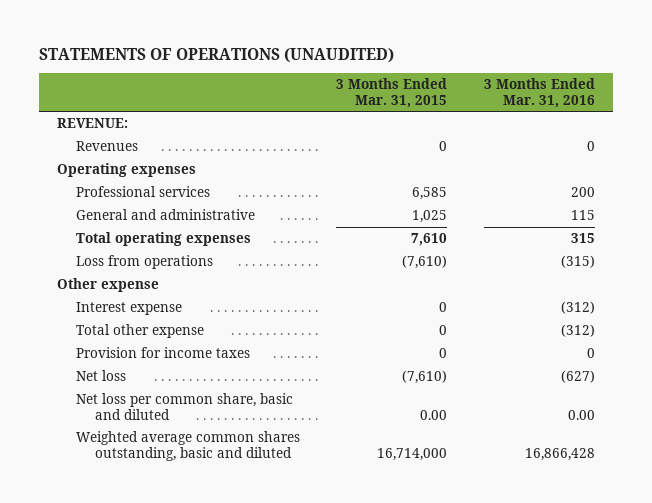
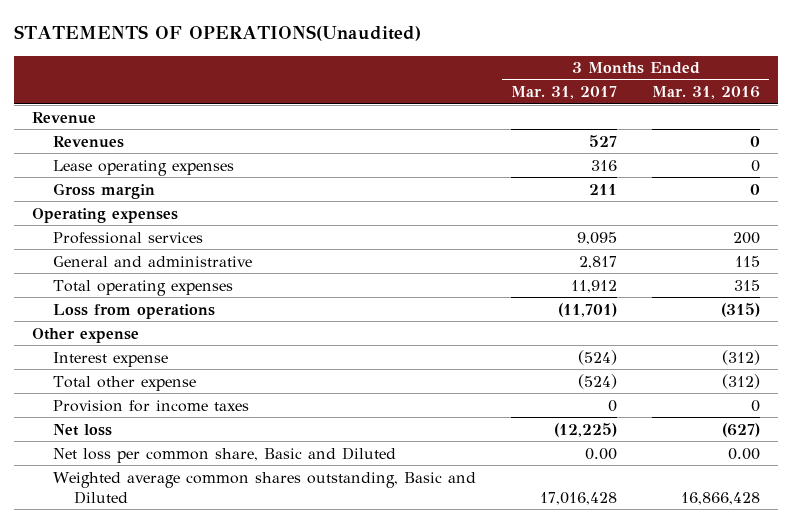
[38,47,394,63] STATEMENTS OF OPERATIONS (UNAUDITED) -> [14,25,422,42] STATEMENTS OF OPERATIONS(Unaudited)
[336,78,448,108] 3 Months Ended Mar. 31, 2015 -> none
none -> [511,86,618,100] Mar. 31, 2017
[56,118,128,129] REVENUE: -> [31,111,96,124] Revenue
none -> [53,159,235,176] Lease operating expenses
none -> [53,182,156,199] Gross margin
[75,393,293,420] Net loss per common share, basic and diluted -> [53,446,397,463] Net loss per common share, Basic and Diluted
[75,431,300,461] Weighted average common shares outstanding, basic and diluted -> [53,471,477,504] Weighted average common shares outstanding, Basic and Diluted

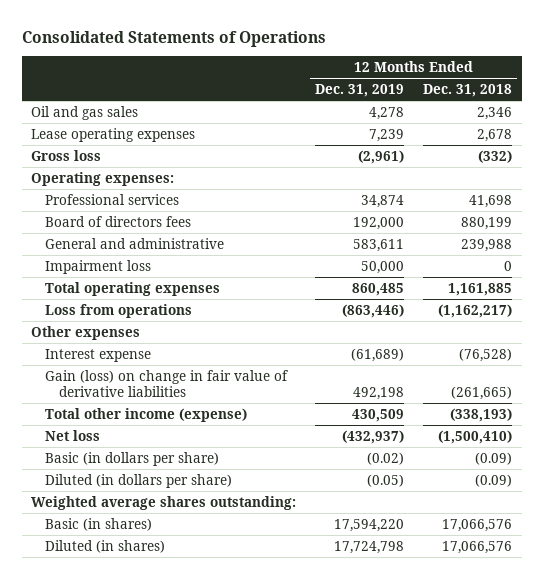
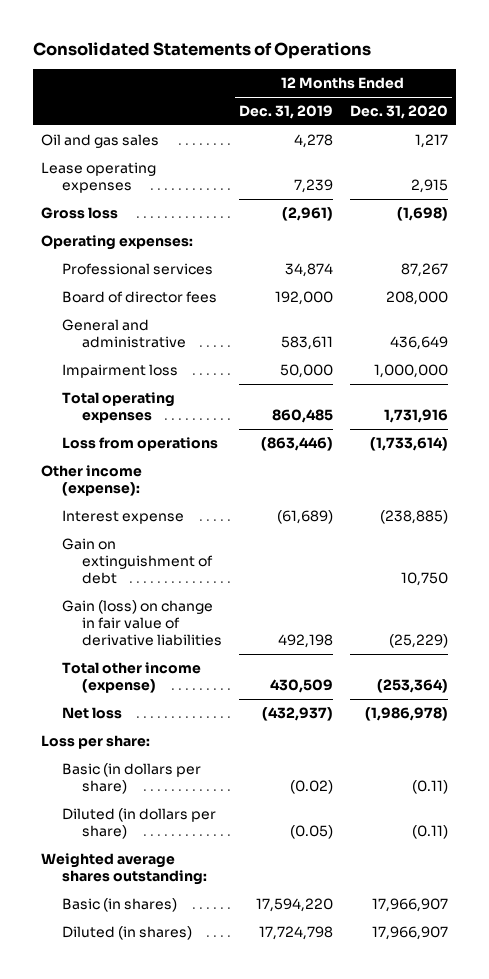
[423,84,513,98] Dec. 31, 2018 -> none
none -> [349,105,448,120] Dec. 31, 2020
[45,215,192,227] Board of directors fees -> [61,291,217,304] Board of director fees
[31,325,141,340] Other expenses -> [41,465,143,496] Other income (expense):
none -> [61,538,214,584] Gain on extinguishment of debt
none -> [41,735,151,750] Loss per share:

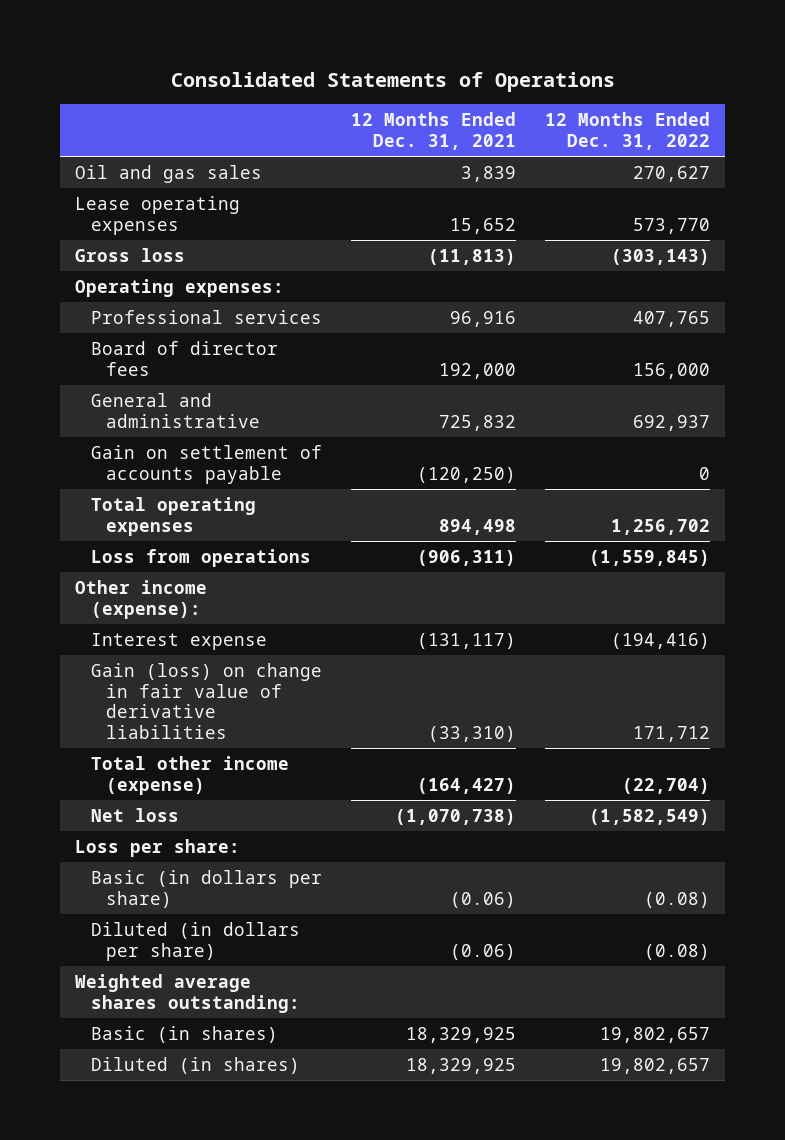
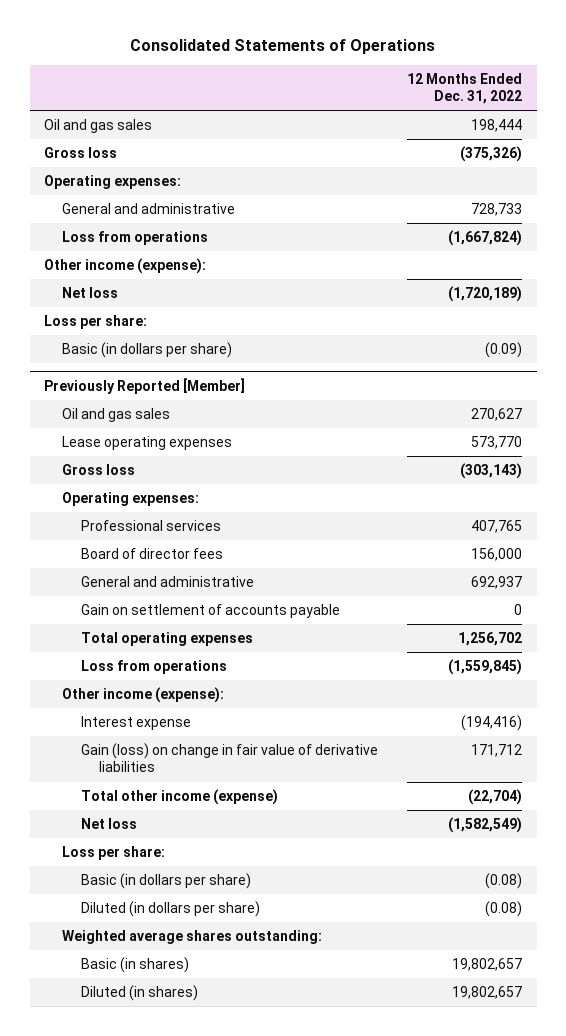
[350,112,516,151] 12 Months Ended Dec. 31, 2021 -> none
none -> [44,118,153,133] Oil and gas sales
none -> [44,146,118,158] Gross loss
none -> [44,174,182,189] Operating expenses:
none -> [62,202,236,214] General and administrative
none -> [62,230,209,245] Loss from operations
none -> [44,257,207,274] Other income (expense):
none -> [62,286,119,298] Net loss
none -> [44,314,148,329] Loss per share:
none -> [62,341,233,358] Basic (in dollars per share)
none -> [44,377,246,394] Previously Reported [Member]

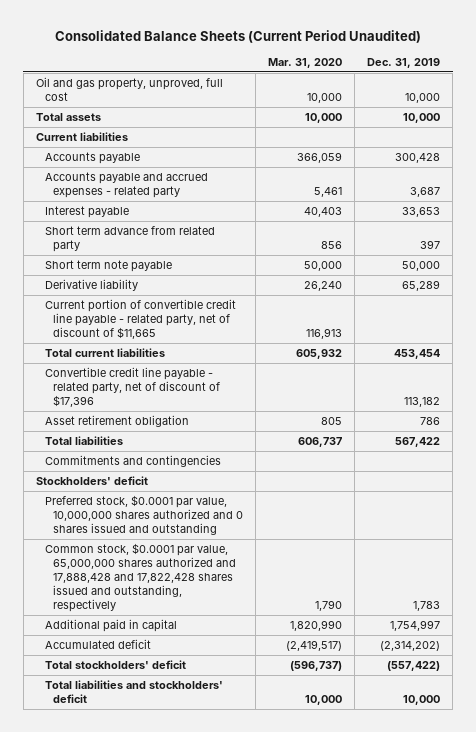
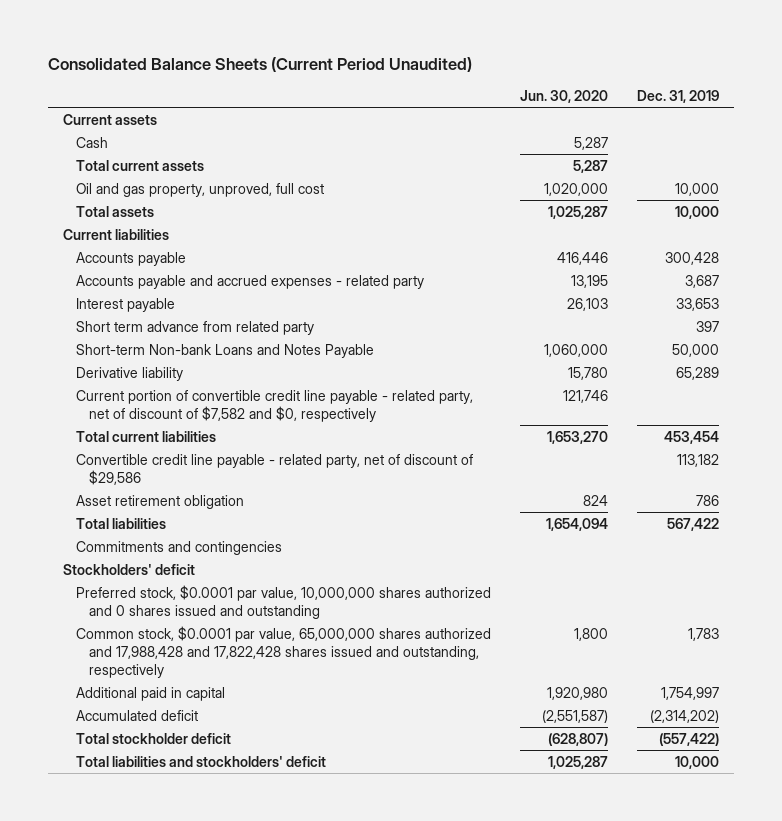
[268,58,343,69] Mar. 31, 2020 -> none
none -> [520,89,609,103] Jun. 30, 2020
none -> [62,113,157,125] Current assets
none -> [76,136,109,148] Cash
none -> [76,159,205,171] Total current assets
[44,260,172,273] Short term note payable -> [76,343,375,358] Short-term Non-bank Loans and Notes Payable
[44,299,236,339] Current portion of convertible credit line payable - related party, net of discount of $11,665 -> [76,389,474,422] Current portion of convertible credit line payable - related party, net of discount of $7,582 and $0, respectively
[44,367,220,407] Convertible credit line payable - related party, net of discount of $17,396 -> [76,453,474,485] Convertible credit line payable - related party, net of discount of $29,586
[44,543,236,612] Common stock, $0.0001 par value, 65,000,000 shares authorized and 17,888,428 and 17,822,428 shares issued and outstanding, respectively -> [76,625,492,678] Common stock, $0.0001 par value, 65,000,000 shares authorized and 17,988,428 and 17,822,428 shares issued and outstanding, respectively
[44,660,186,670] Total stockholders' deficit -> [76,732,232,744] Total stockholder deficit

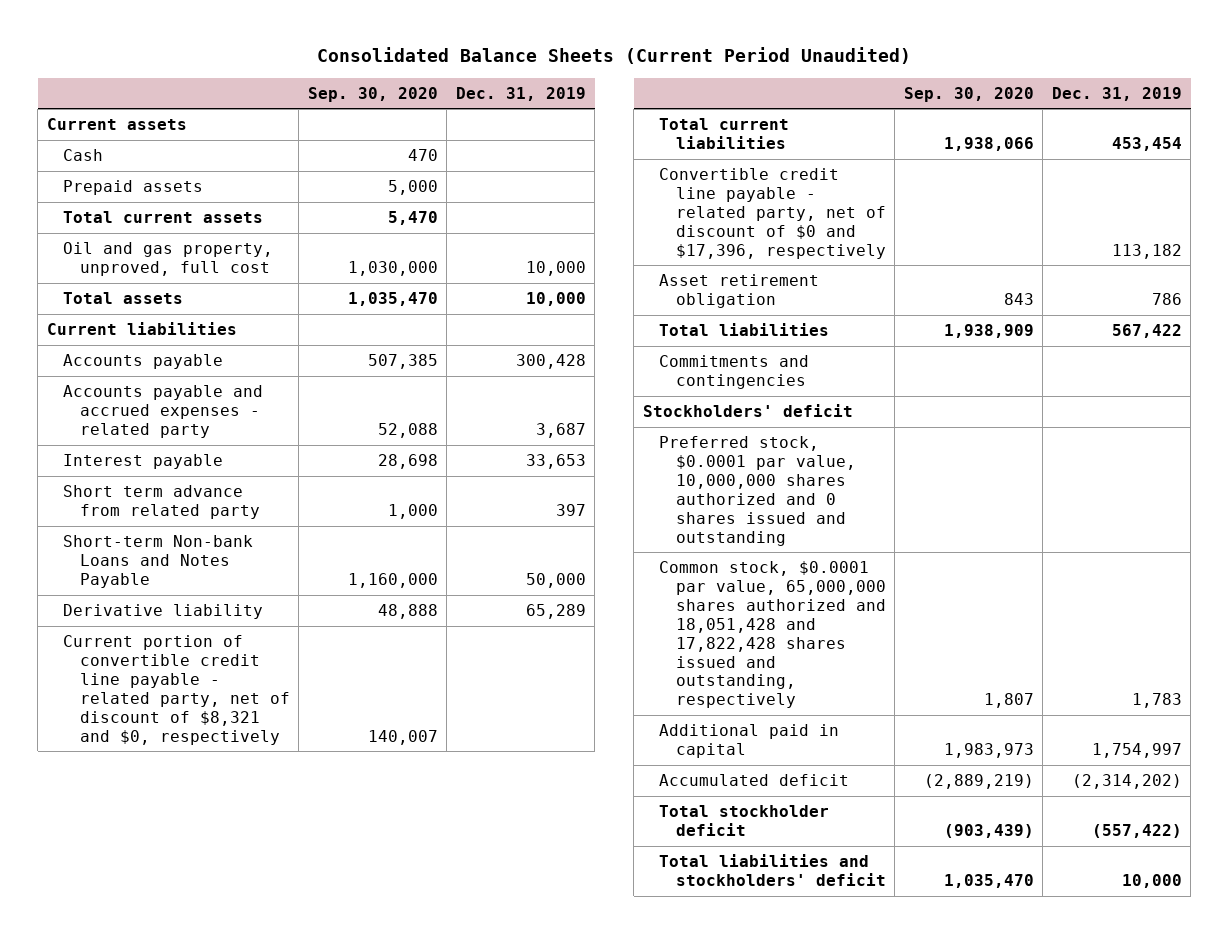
[520,89,609,103] Jun. 30, 2020 -> none
none -> [307,86,438,102] Sep. 30, 2020
none -> [63,180,204,196] Prepaid assets
[76,389,474,422] Current portion of convertible credit line payable - related party, net of discount of $7,582 and $0, respectively -> [63,635,290,745] Current portion of convertible credit line payable - related party, net of discount of $8,321 and $0, respectively
[76,453,474,485] Convertible credit line payable - related party, net of discount of $29,586 -> [659,168,886,259] Convertible credit line payable - related party, net of discount of $0 and $17,396, respectively
[76,625,492,678] Common stock, $0.0001 par value, 65,000,000 shares authorized and 17,988,428 and 17,822,428 shares issued and outstanding, respectively -> [659,561,886,709] Common stock, $0.0001 par value, 65,000,000 shares authorized and 18,051,428 and 17,822,428 shares issued and outstanding, respectively

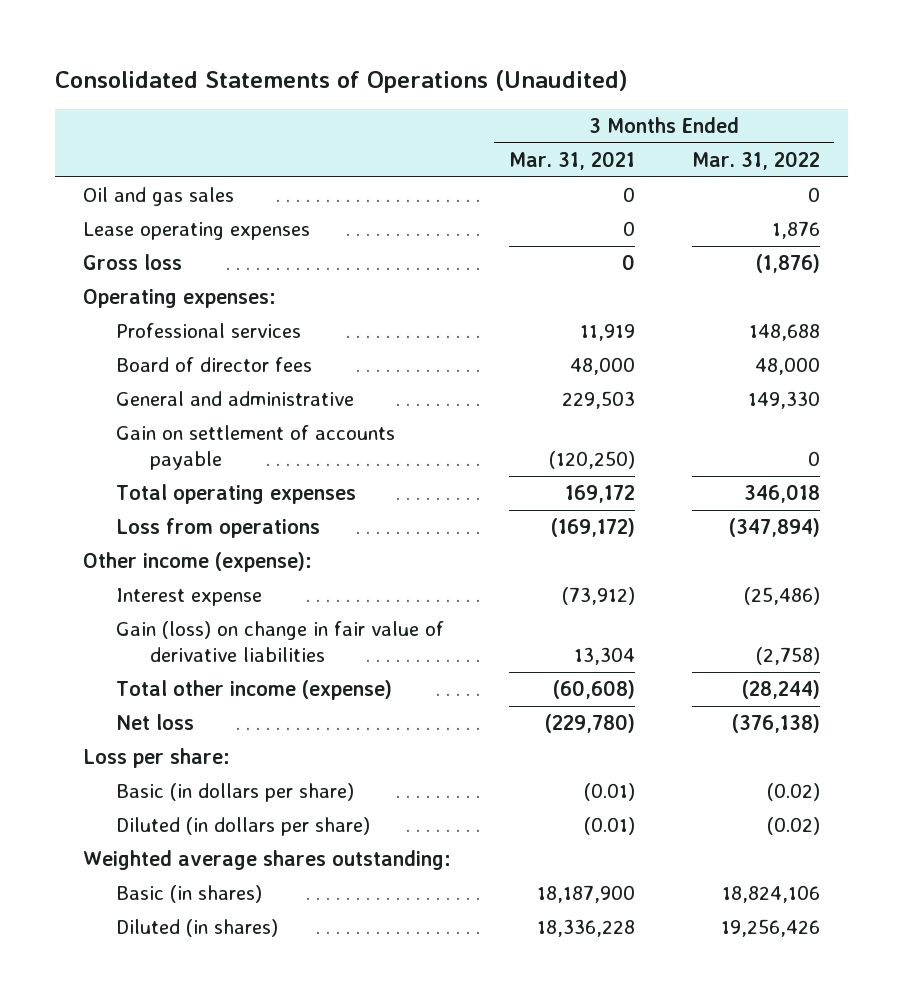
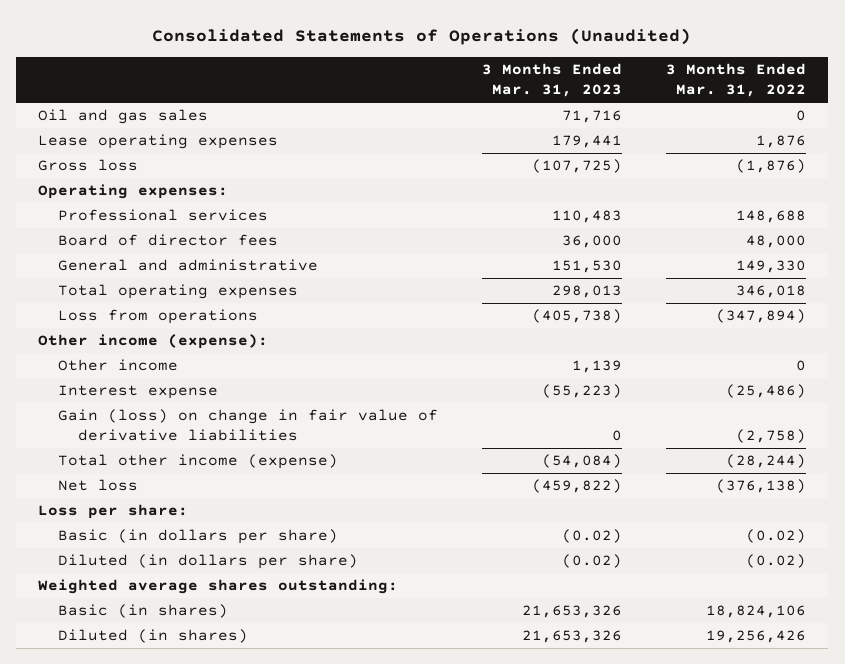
[508,150,635,170] Mar. 31, 2021 -> none
none -> [482,62,623,98] 3 Months Ended Mar. 31, 2023
[116,425,396,470] Gain on settlement of accounts payable -> none
none -> [58,359,179,372] Other income

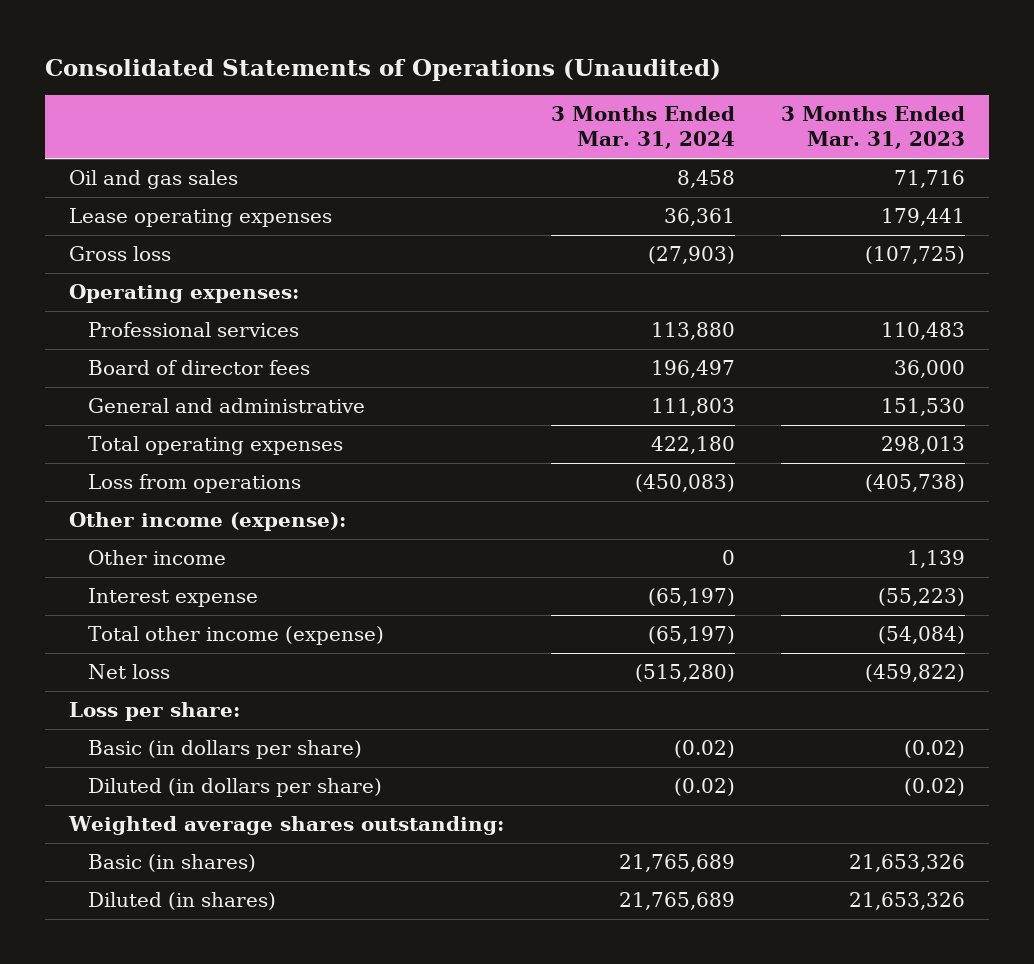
[666,62,807,98] 3 Months Ended Mar. 31, 2022 -> none
none -> [550,106,735,149] 3 Months Ended Mar. 31, 2024
[58,409,439,442] Gain (loss) on change in fair value of derivative liabilities -> none

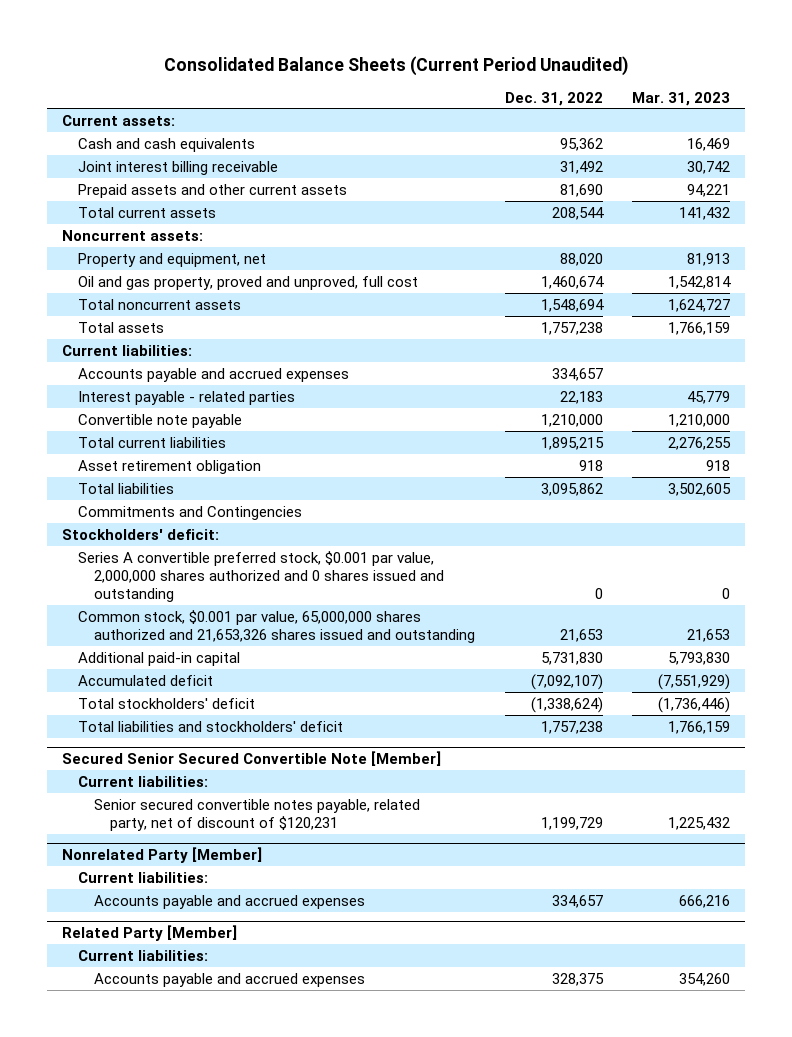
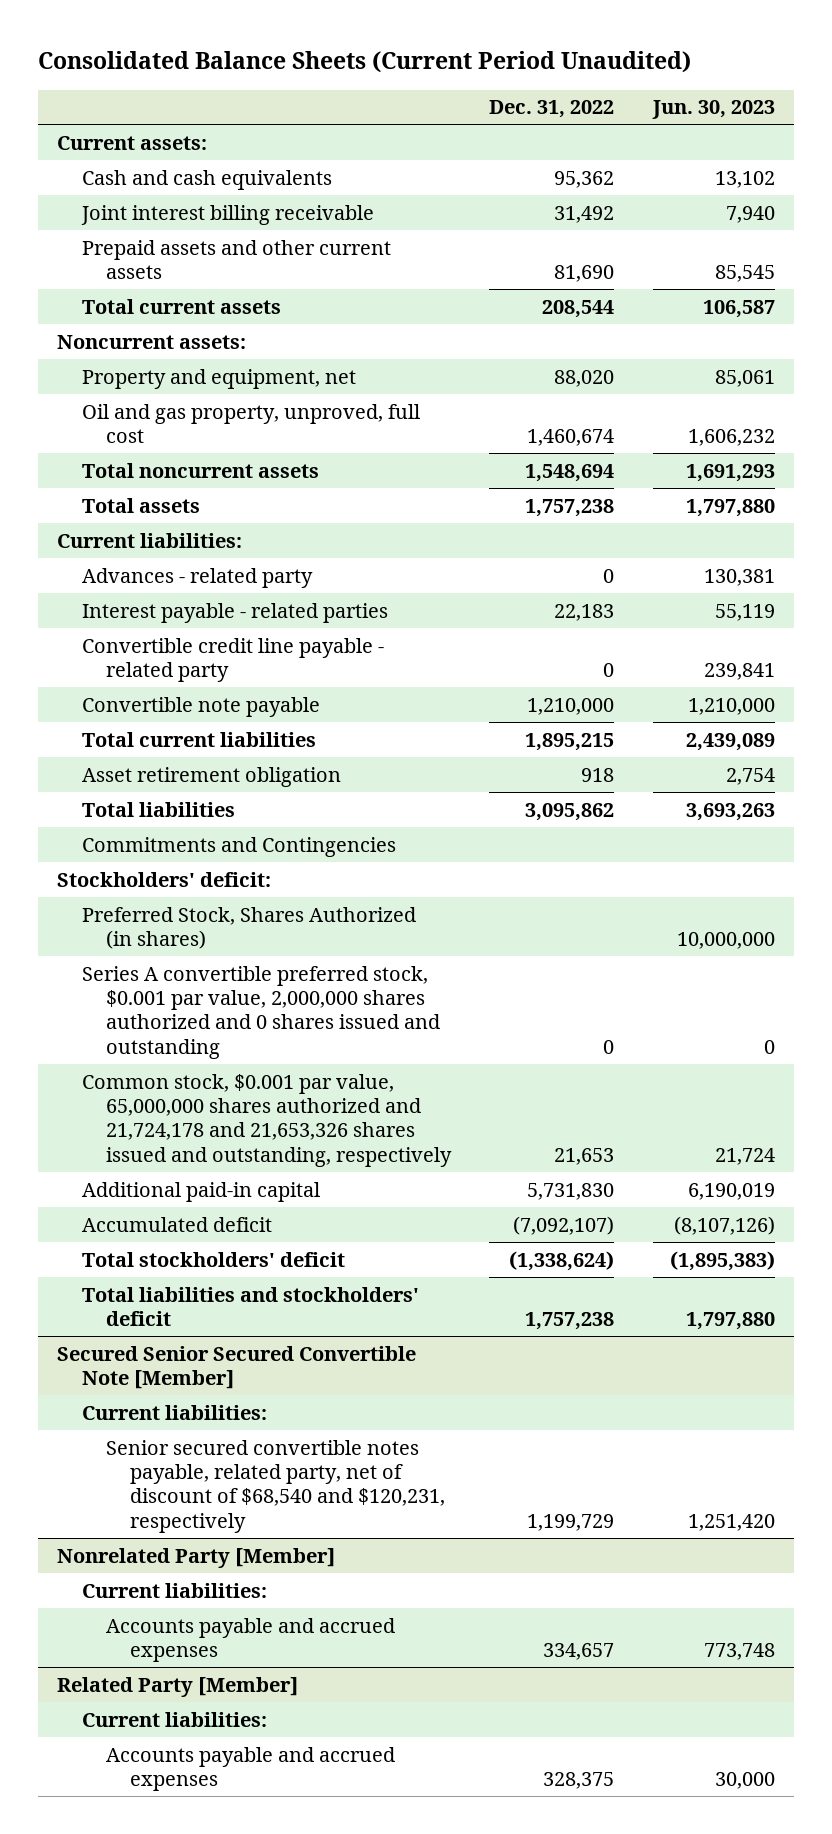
[632,91,731,106] Mar. 31, 2023 -> none
none -> [651,100,775,120] Jun. 30, 2023
[77,275,418,290] Oil and gas property, proved and unproved, full cost -> [81,403,420,443] Oil and gas property, unproved, full cost
[77,367,349,382] Accounts payable and accrued expenses -> none
none -> [81,567,313,588] Advances - related party
none -> [81,637,384,682] Convertible credit line payable - related party
none -> [81,906,416,949] Preferred Stock, Shares Authorized (in shares)
[77,609,475,644] Common stock, $0.001 par value, 65,000,000 shares authorized and 21,653,326 shares issued and outstanding -> [81,1073,453,1167] Common stock, $0.001 par value, 65,000,000 shares authorized and 21,724,178 and 21,653,326 shares issued and outstanding, respectively
[93,798,420,832] Senior secured convertible notes payable, related party, net of discount of $120,231 -> [106,1439,446,1533] Senior secured convertible notes payable, related party, net of discount of $68,540 and $120,231, respectively

